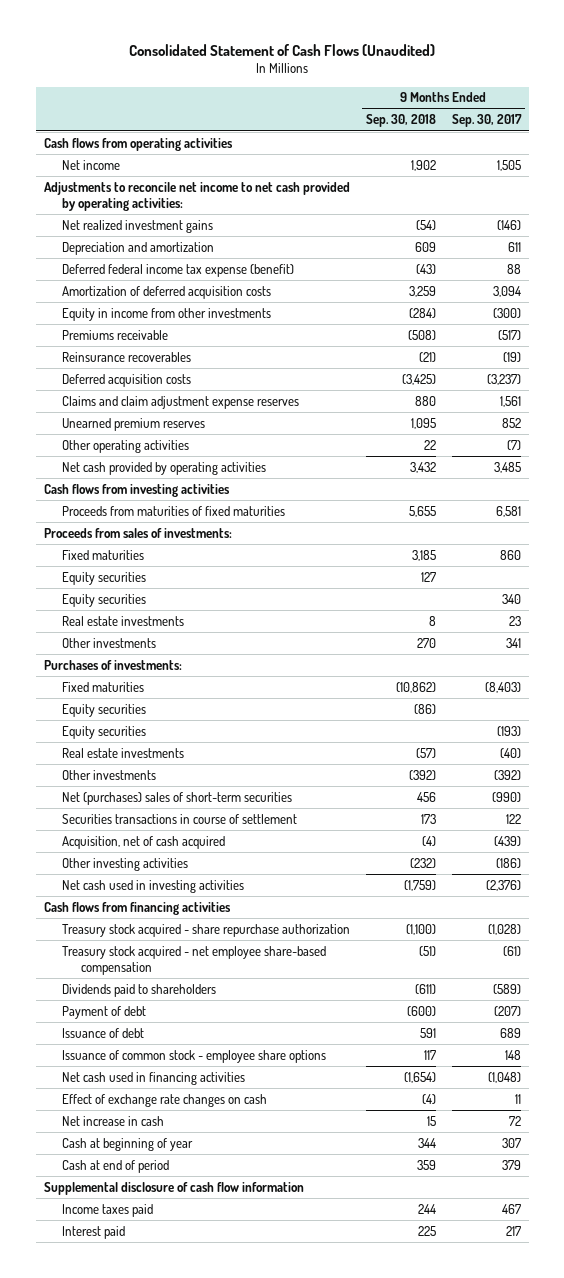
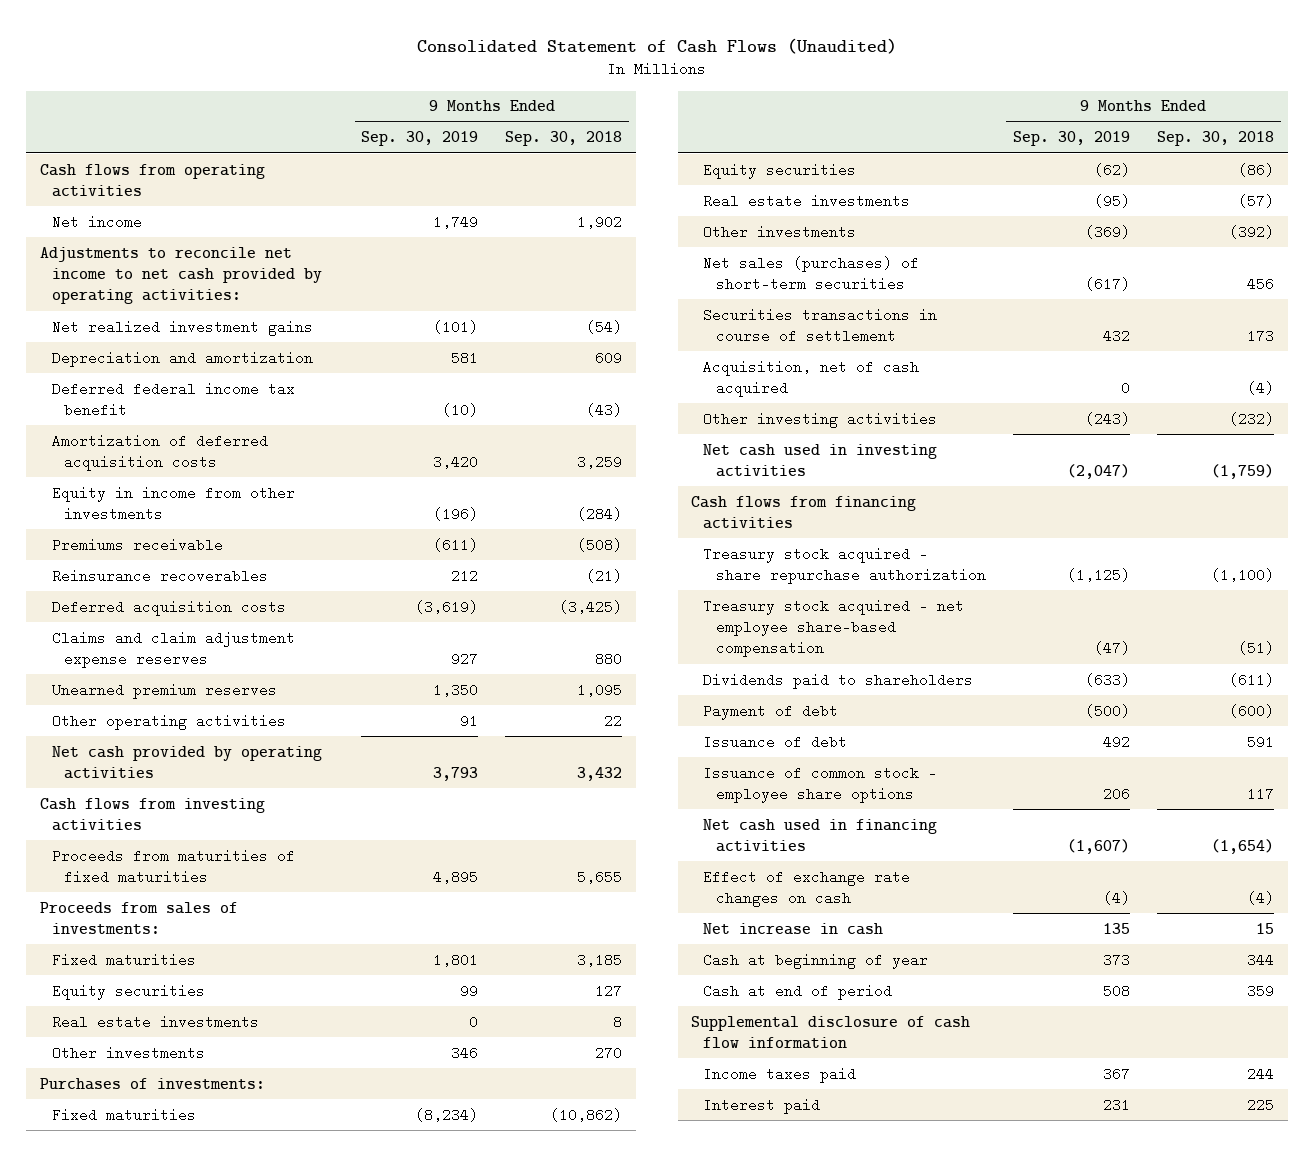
[451,114,522,128] Sep. 30, 2017 -> none
none -> [361,131,479,147] Sep. 30, 2019
[62,263,295,277] Deferred federal income tax expense (benefit) -> [51,381,295,417] Deferred federal income tax benefit
[62,593,147,607] Equity securities -> none
[62,725,147,739] Equity securities -> none
[62,791,293,805] Net (purchases) sales of short-term securities -> [703,255,920,291] Net sales (purchases) of short-term securities

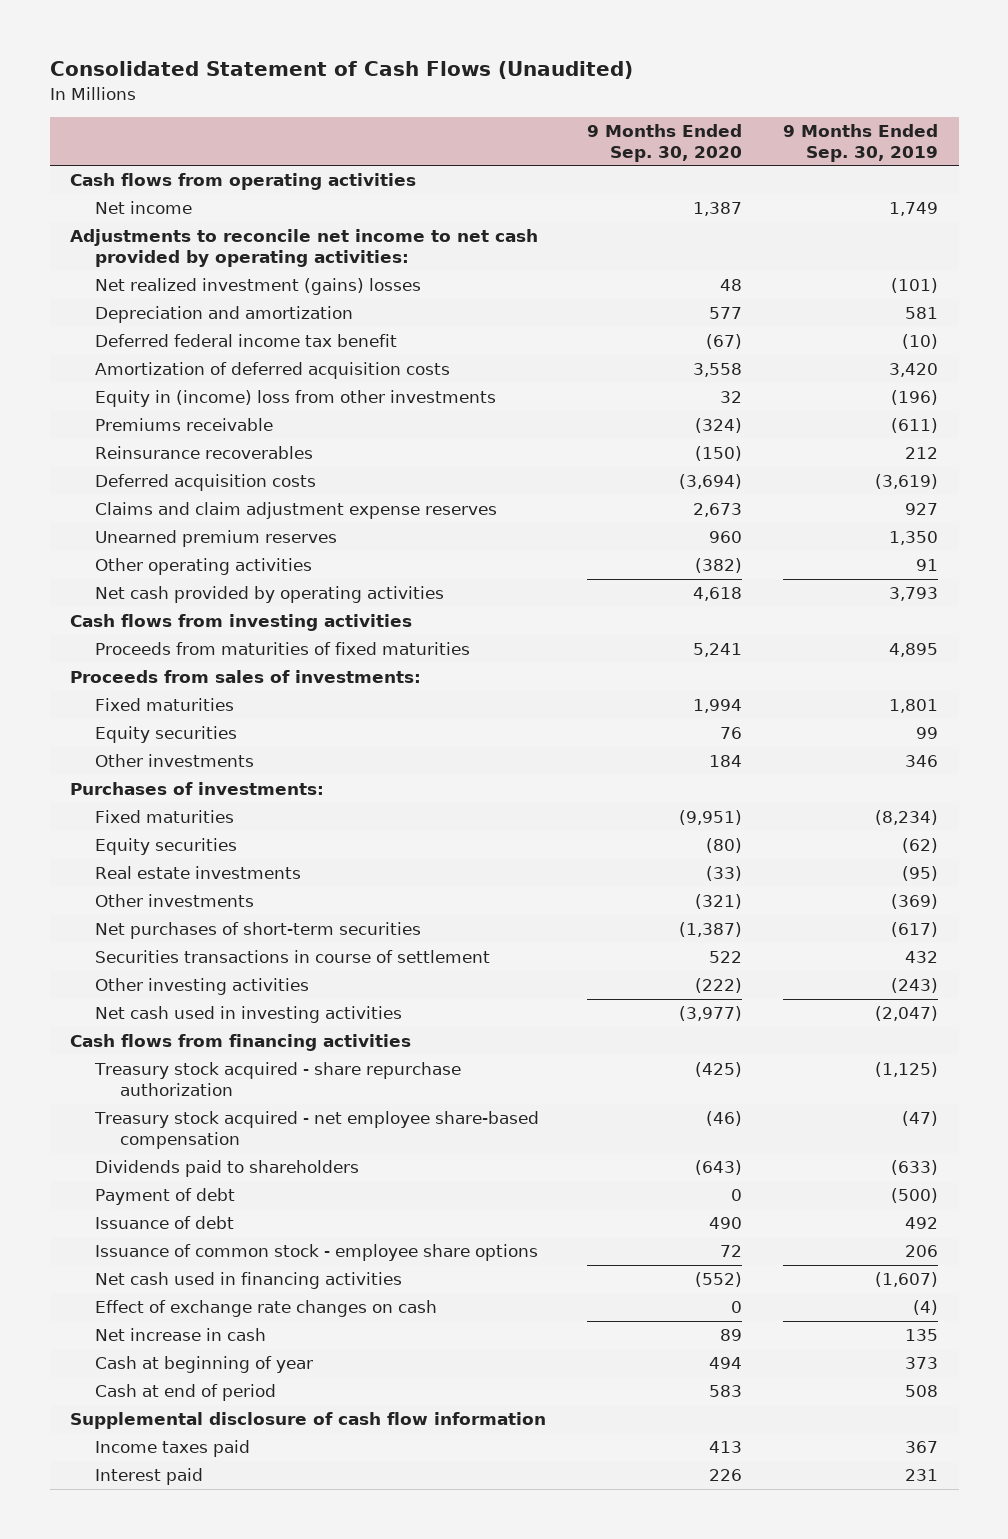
[505,131,623,147] Sep. 30, 2018 -> none
none -> [587,124,743,162] 9 Months Ended Sep. 30, 2020
[51,319,313,336] Net realized investment gains -> [94,278,421,296] Net realized investment (gains) losses
[51,485,295,521] Equity in income from other investments -> [94,390,496,408] Equity in (income) loss from other investments
[51,1014,259,1029] Real estate investments -> none
[703,255,920,291] Net sales (purchases) of short-term securities -> [94,922,421,940] Net purchases of short-term securities
[703,359,920,397] Acquisition, net of cash acquired -> none

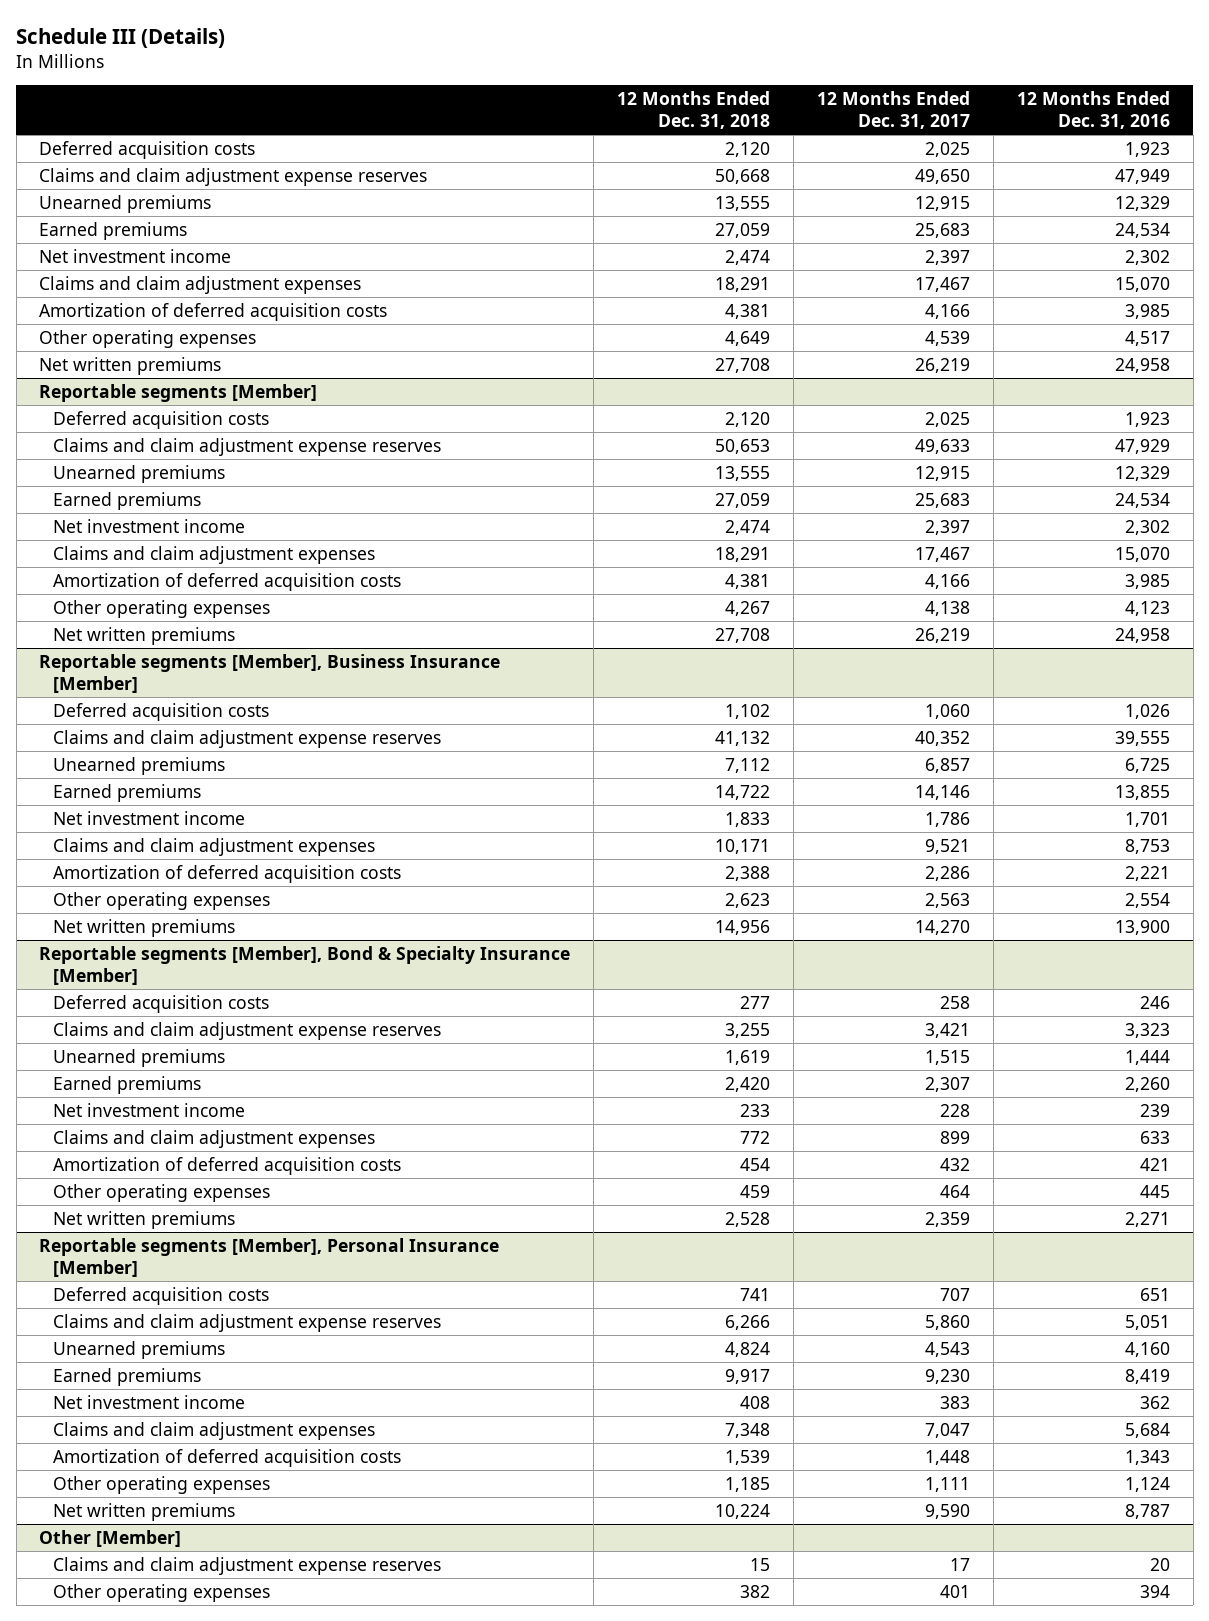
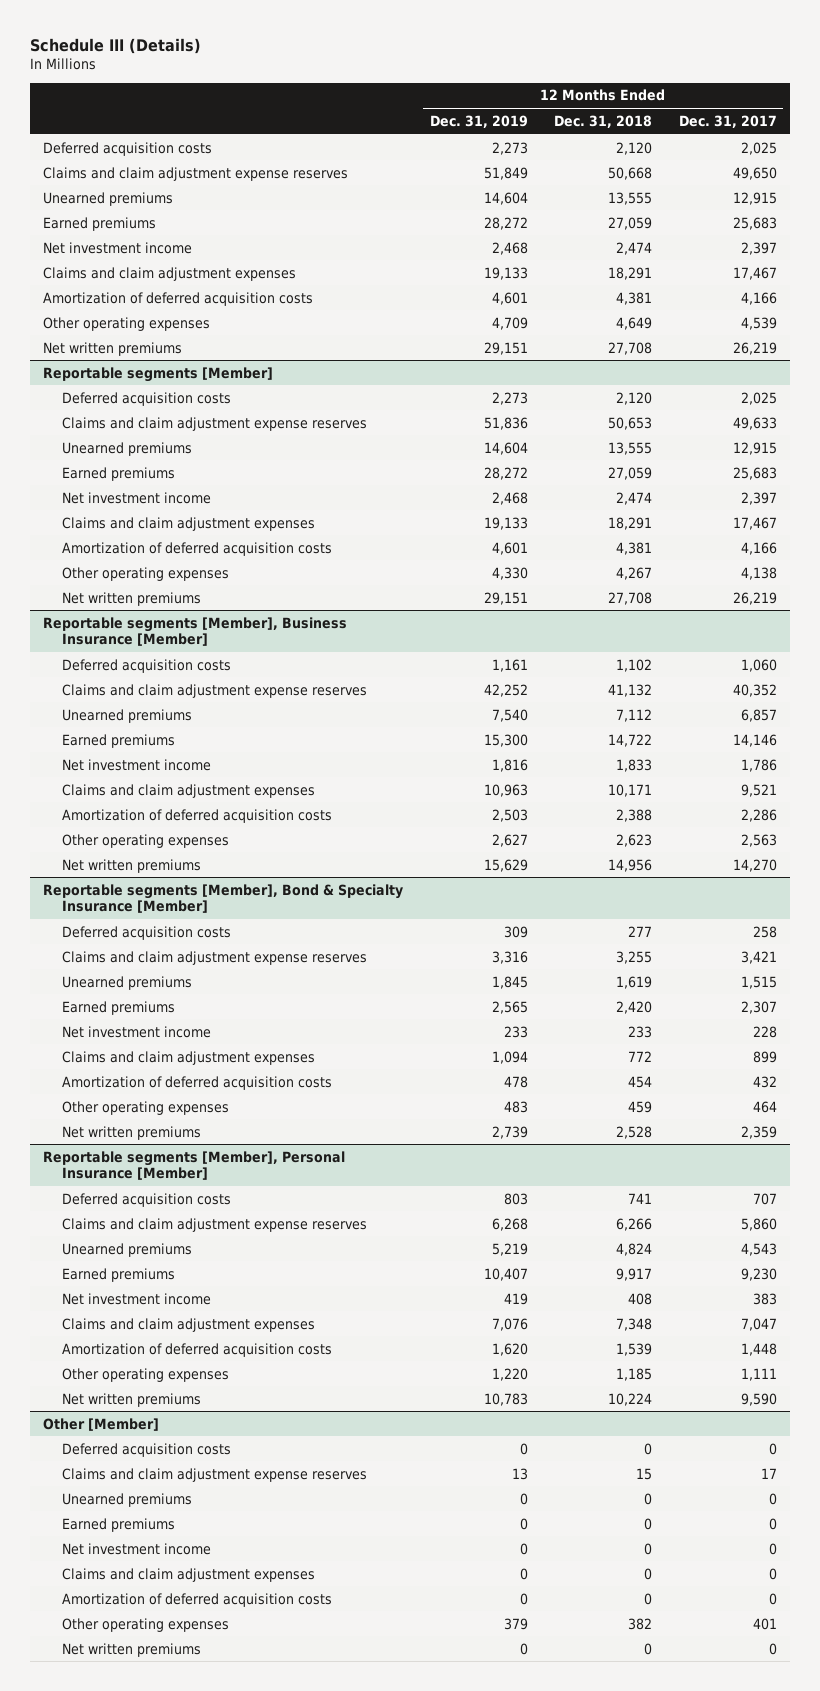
[1016,90,1170,130] 12 Months Ended Dec. 31, 2016 -> none
none -> [429,114,528,128] Dec. 31, 2019
none -> [62,1442,232,1457] Deferred acquisition costs
none -> [62,1492,193,1507] Unearned premiums
none -> [62,1517,176,1532] Earned premiums
none -> [62,1542,212,1555] Net investment income
none -> [62,1567,316,1582] Claims and claim adjustment expenses
none -> [62,1592,333,1607] Amortization of deferred acquisition costs
none -> [62,1642,202,1657] Net written premiums

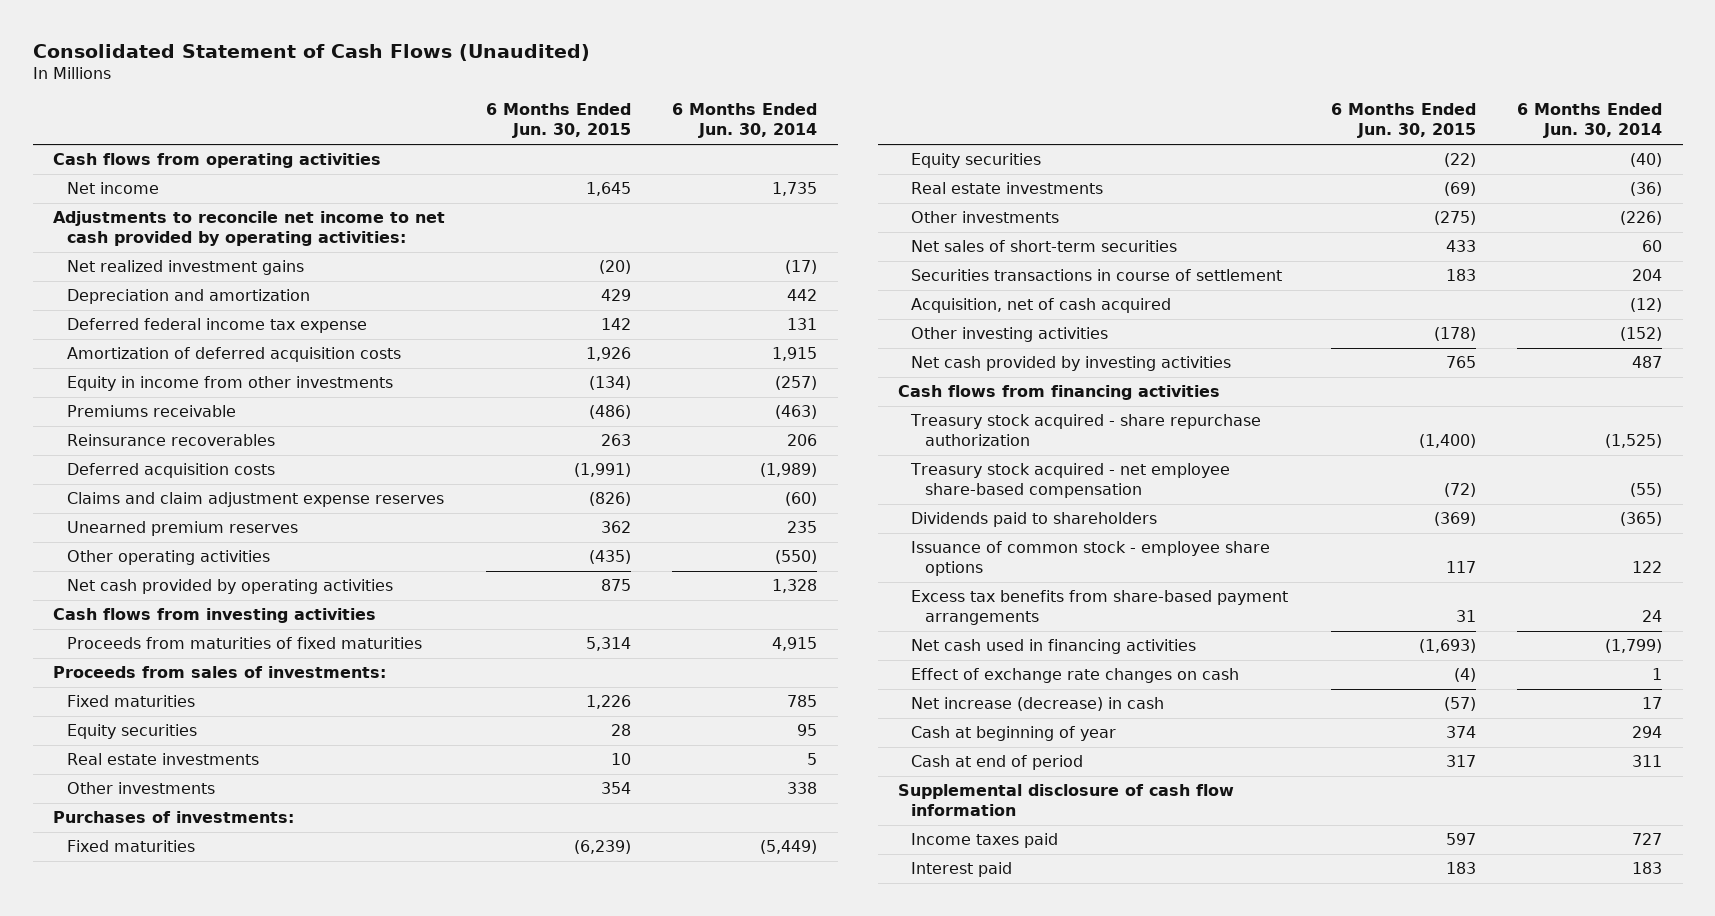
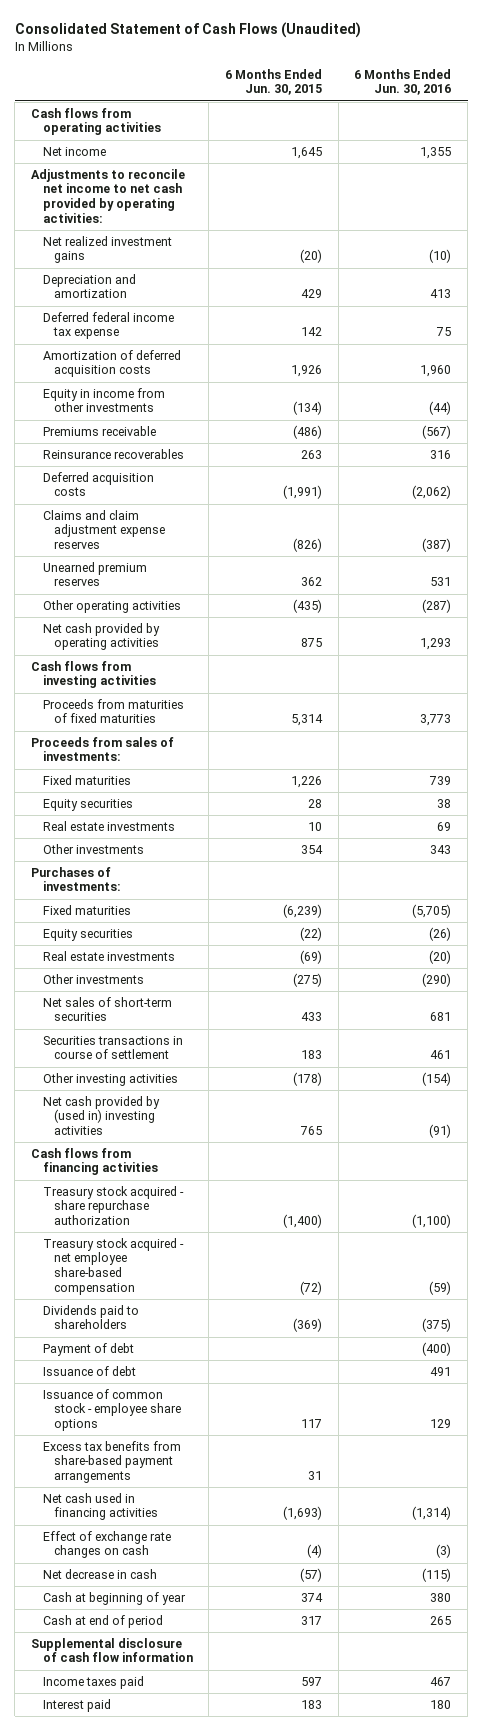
[672,103,818,139] 6 Months Ended Jun. 30, 2014 -> none
none -> [354,68,452,96] 6 Months Ended Jun. 30, 2016
[911,298,1172,314] Acquisition, net of cash acquired -> none
[911,356,1232,372] Net cash provided by investing activities -> [42,1095,160,1136] Net cash provided by (used in) investing activities
none -> [42,1342,134,1356] Payment of debt
none -> [42,1365,136,1376] Issuance of debt
[911,697,1165,712] Net increase (decrease) in cash -> [42,1568,157,1579] Net decrease in cash

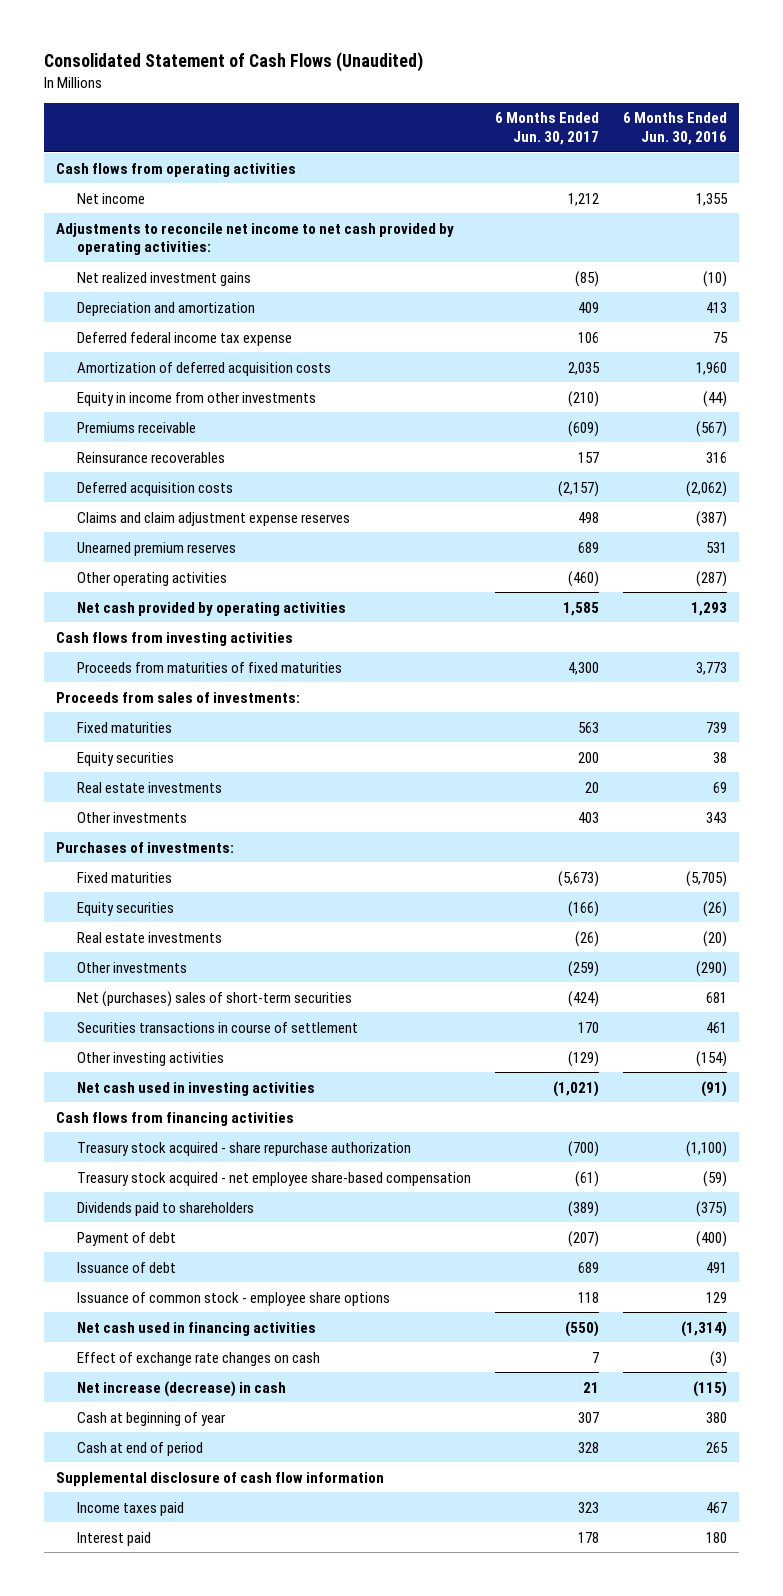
[224,68,322,96] 6 Months Ended Jun. 30, 2015 -> none
none -> [494,112,599,145] 6 Months Ended Jun. 30, 2017
[42,996,172,1022] Net sales of short-term securities -> [76,990,352,1007] Net (purchases) sales of short-term securities
[42,1095,160,1136] Net cash provided by (used in) investing activities -> [76,1081,315,1096] Net cash used in investing activities
[42,1440,181,1484] Excess tax benefits from share-based payment arrangements -> none
[42,1568,157,1579] Net decrease in cash -> [76,1380,286,1397] Net increase (decrease) in cash

